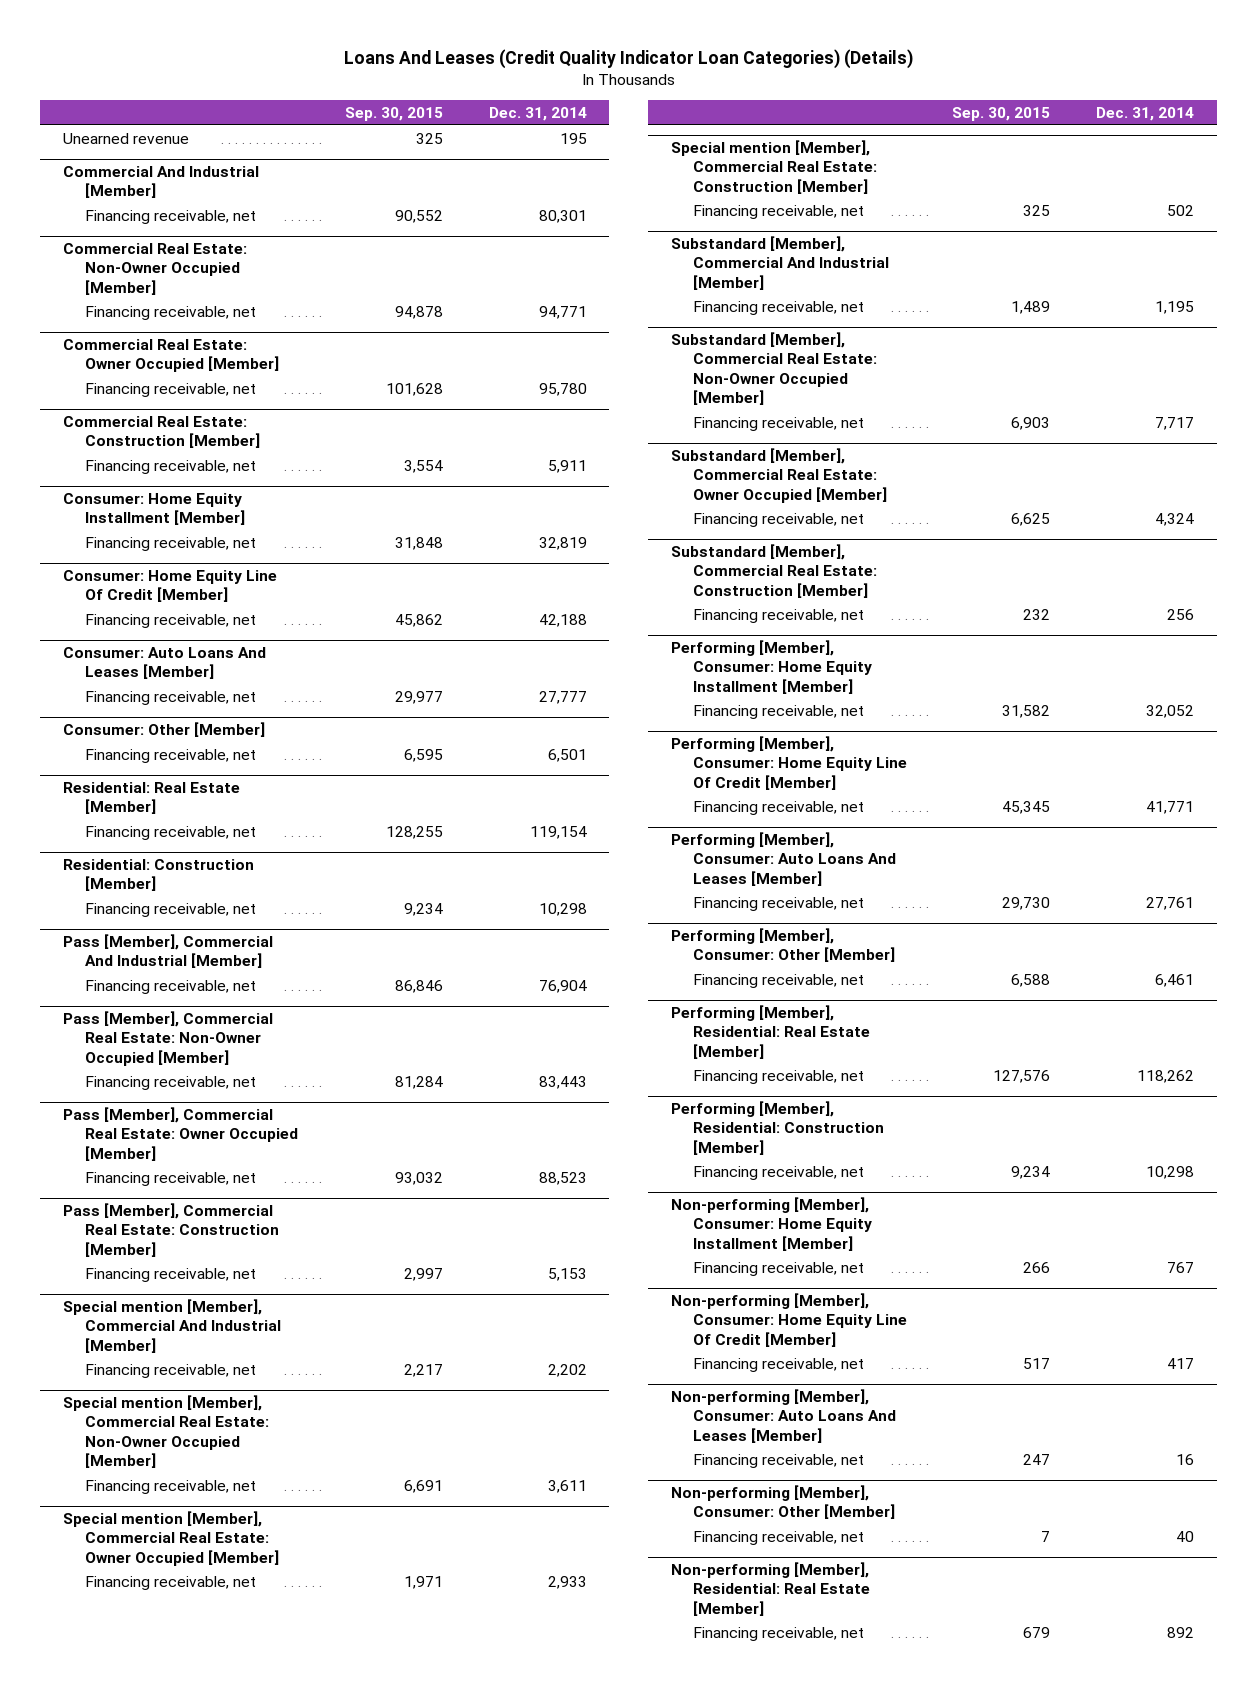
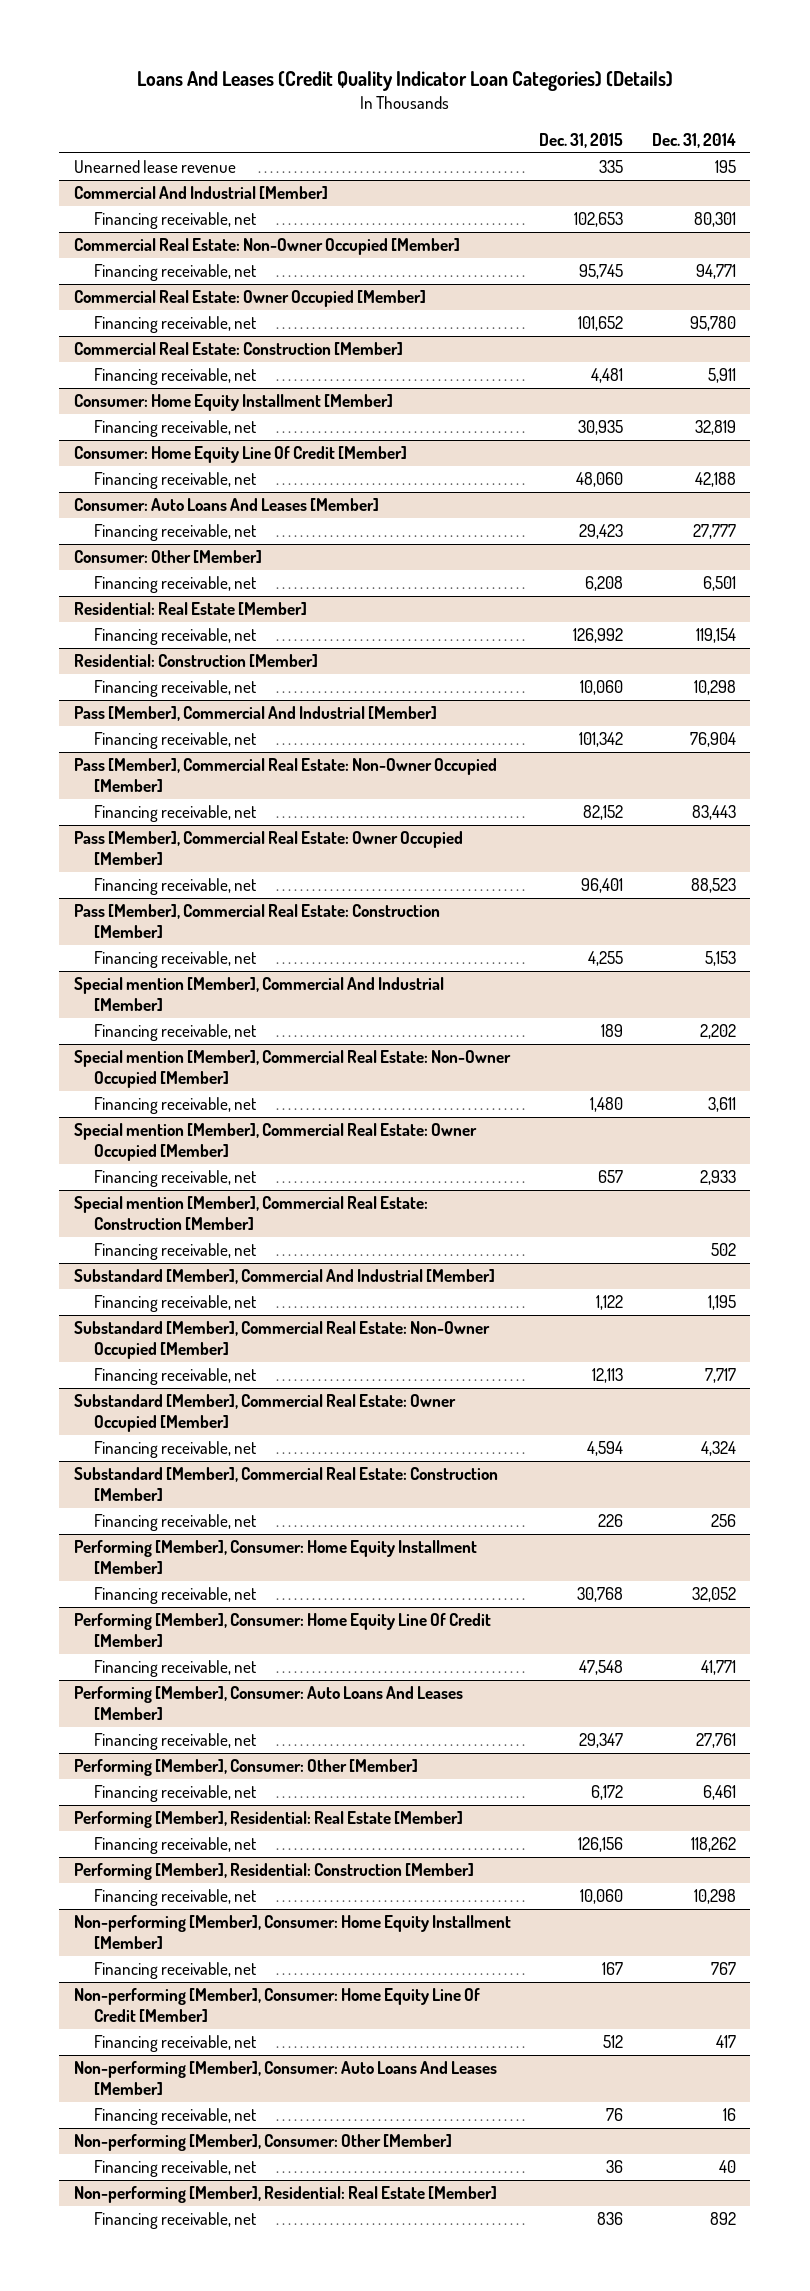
[344,106,443,121] Sep. 30, 2015 -> none
none -> [539,132,624,148] Dec. 31, 2015
[63,132,190,144] Unearned revenue -> [73,160,236,174] Unearned lease revenue

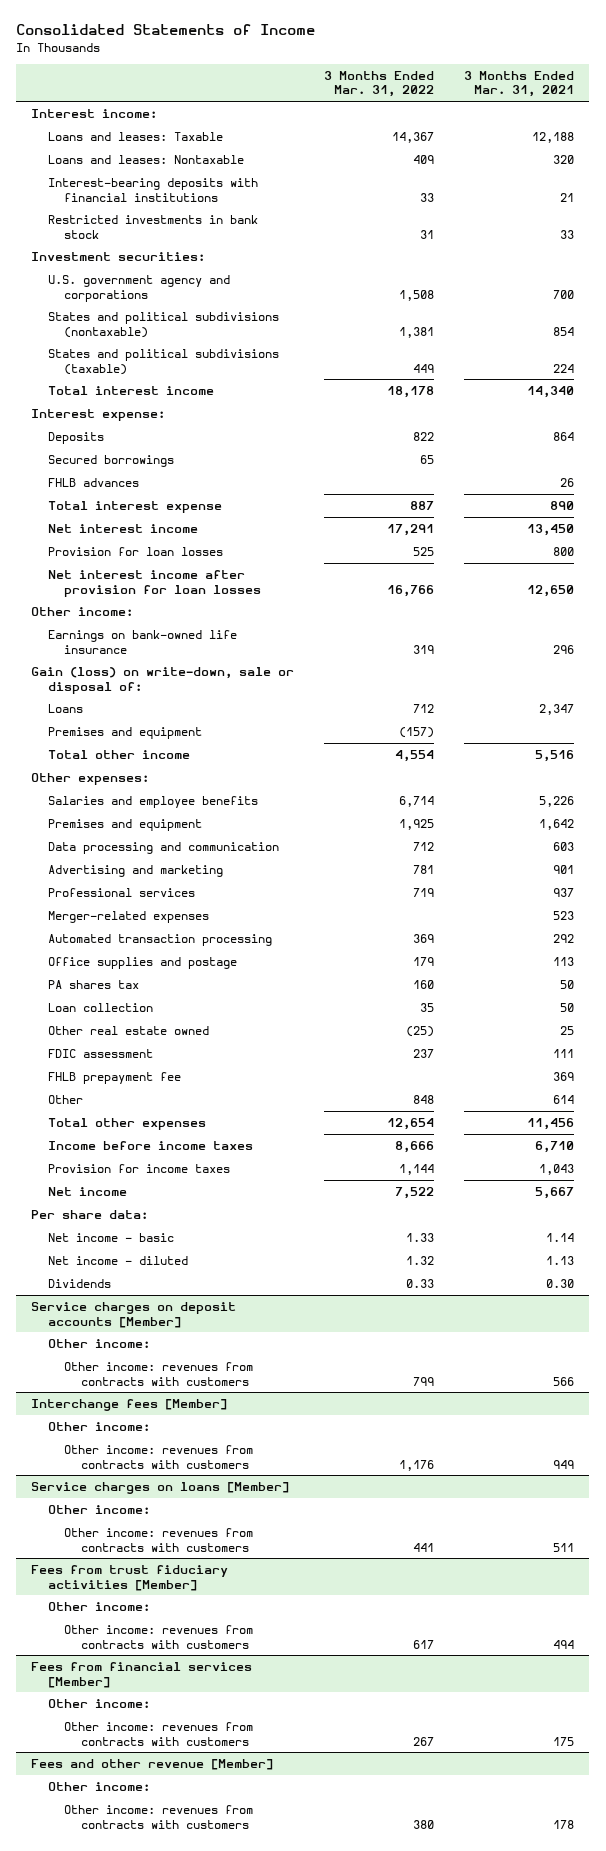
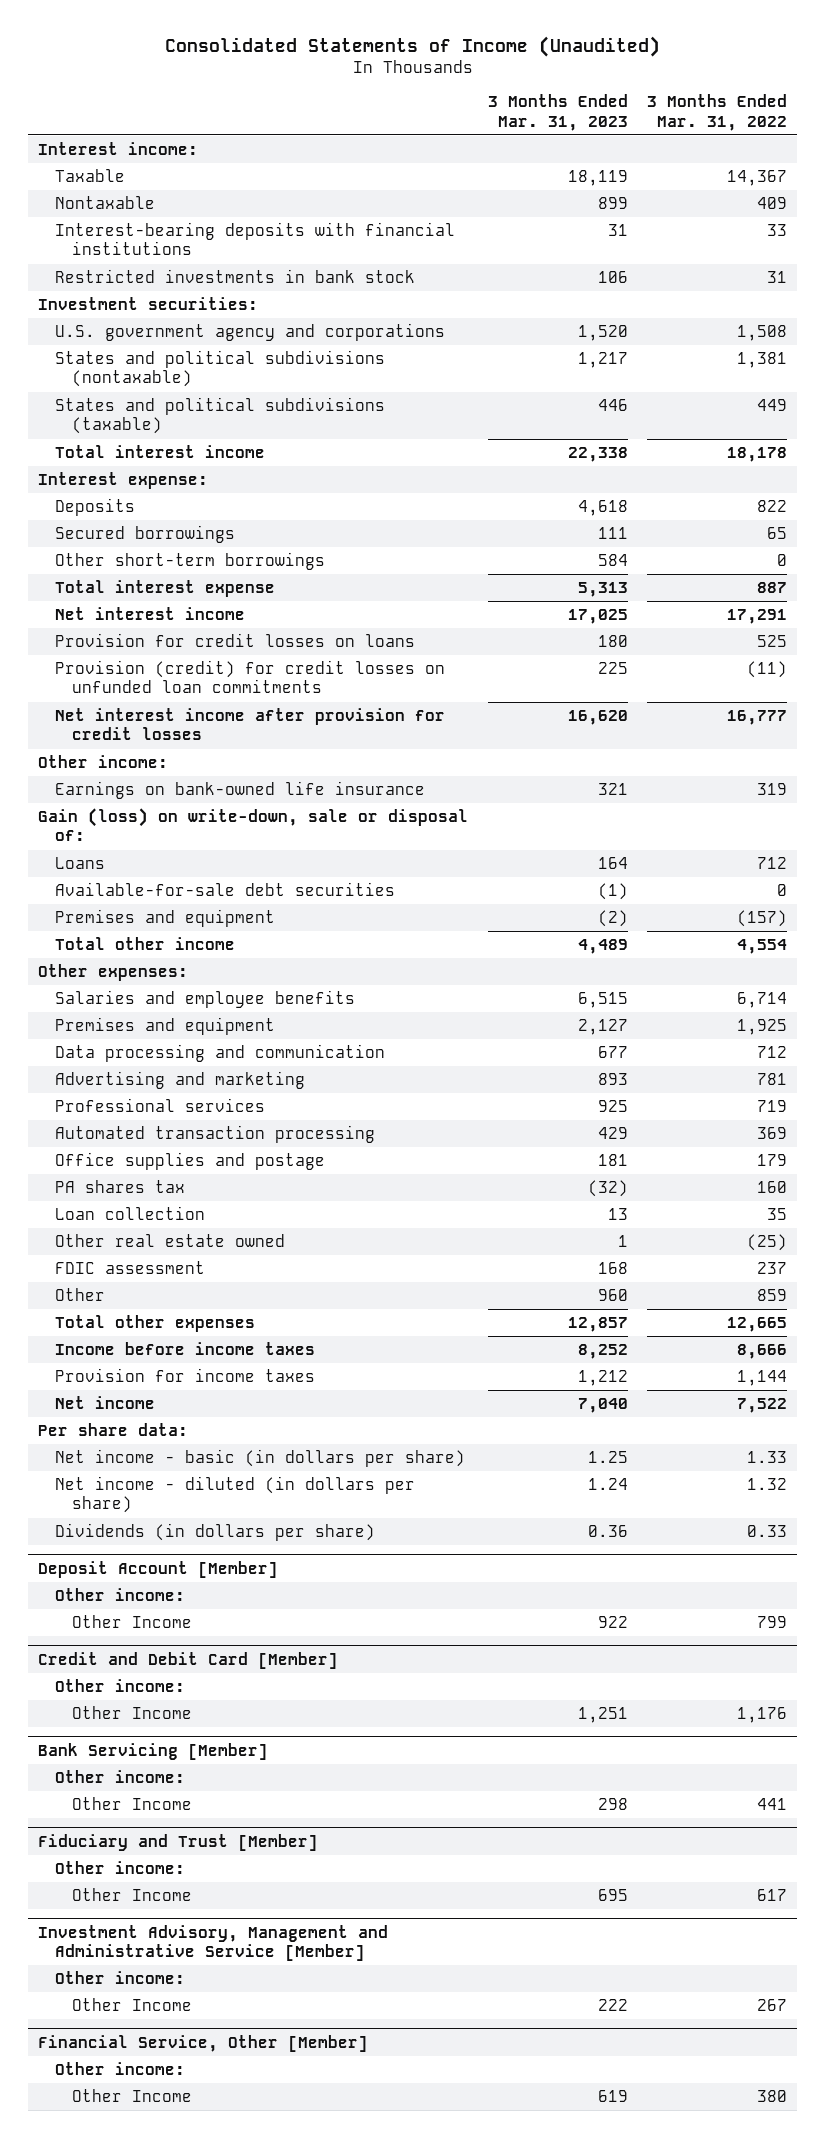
[16,24,316,36] Consolidated Statements of Income -> [164,36,660,58] Consolidated Statements of Income (Unaudited)
[464,70,575,98] 3 Months Ended Mar. 31, 2021 -> none
none -> [487,94,628,131] 3 Months Ended Mar. 31, 2023
[47,155,244,165] Loans and leases: Nontaxable -> none
[47,132,223,142] Loans and leases: Taxable -> [55,168,126,182] Taxable
none -> [55,195,156,209] Nontaxable
[47,478,139,488] FHLB advances -> none
none -> [55,551,326,570] Other short-term borrowings
[47,547,223,557] Provision for loan losses -> [55,632,416,647] Provision for credit losses on loans
none -> [55,659,446,694] Provision (credit) for credit losses on unfunded loan commitments
[47,570,262,597] Net interest income after provision for loan losses -> [55,707,446,741] Net interest income after provision for credit losses
[387,584,435,597] 16,766 -> [727,709,788,725] 16,777
none -> [55,881,396,896] Available-for-sale debt securities
[47,911,209,924] Merger-related expenses -> none
[47,1072,181,1085] FHLB prepayment fee -> none
[413,1095,435,1105] 848 -> [757,1288,788,1301] 859
[387,1118,435,1131] 12,654 -> [727,1316,788,1332] 12,665
[47,1233,174,1243] Net income - basic -> [55,1448,466,1467] Net income - basic (in dollars per share)
[47,1256,188,1266] Net income - diluted -> [55,1475,416,1514] Net income - diluted (in dollars per share)
[47,1279,111,1289] Dividends -> [55,1522,376,1541] Dividends (in dollars per share)
[31,1302,237,1328] Service charges on deposit accounts [Member] -> [37,1560,278,1578] Deposit Account [Member]
[64,1362,254,1386] Other income: revenues from contracts with customers -> [72,1614,193,1628] Other Income
[31,1399,228,1412] Interchange fees [Member] -> [37,1651,338,1669] Credit and Debit Card [Member]
[31,1482,290,1495] Service charges on loans [Member] -> none
[64,1445,254,1469] Other income: revenues from contracts with customers -> [72,1705,193,1719] Other Income
none -> [37,1742,268,1760] Bank Servicing [Member]
[64,1528,254,1552] Other income: revenues from contracts with customers -> [72,1796,193,1810] Other Income
[31,1565,229,1591] Fees from trust fiduciary activities [Member] -> [37,1833,318,1851] Fiduciary and Trust [Member]
[64,1625,254,1649] Other income: revenues from contracts with customers -> [72,1887,193,1901] Other Income
[31,1662,253,1688] Fees from financial services [Member] -> [37,1924,388,1962] Investment Advisory, Management and Administrative Service [Member]
[64,1722,254,1746] Other income: revenues from contracts with customers -> [72,1997,193,2011] Other Income
[31,1759,274,1771] Fees and other revenue [Member] -> [37,2034,368,2052] Financial Service, Other [Member]
[64,1805,254,1829] Other income: revenues from contracts with customers -> [72,2088,193,2102] Other Income

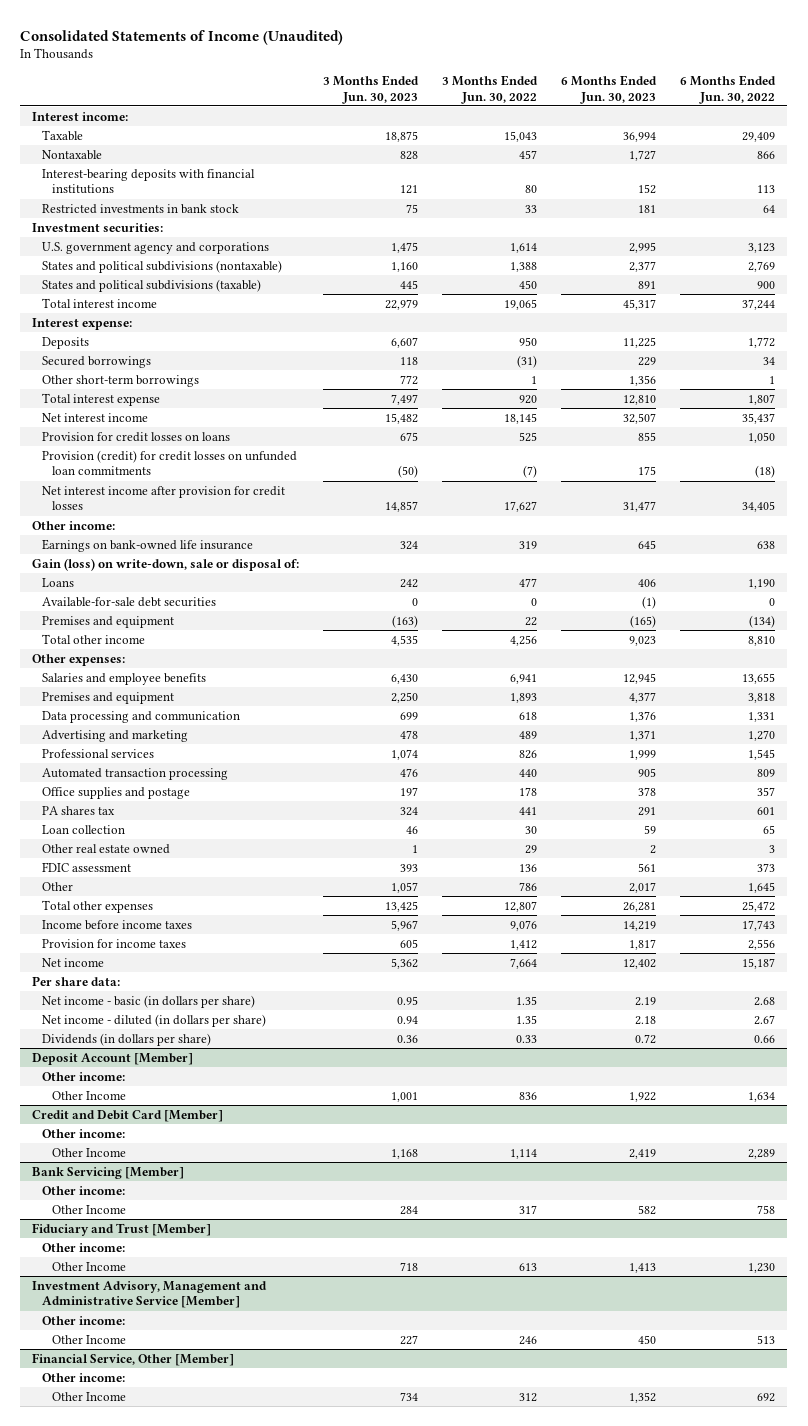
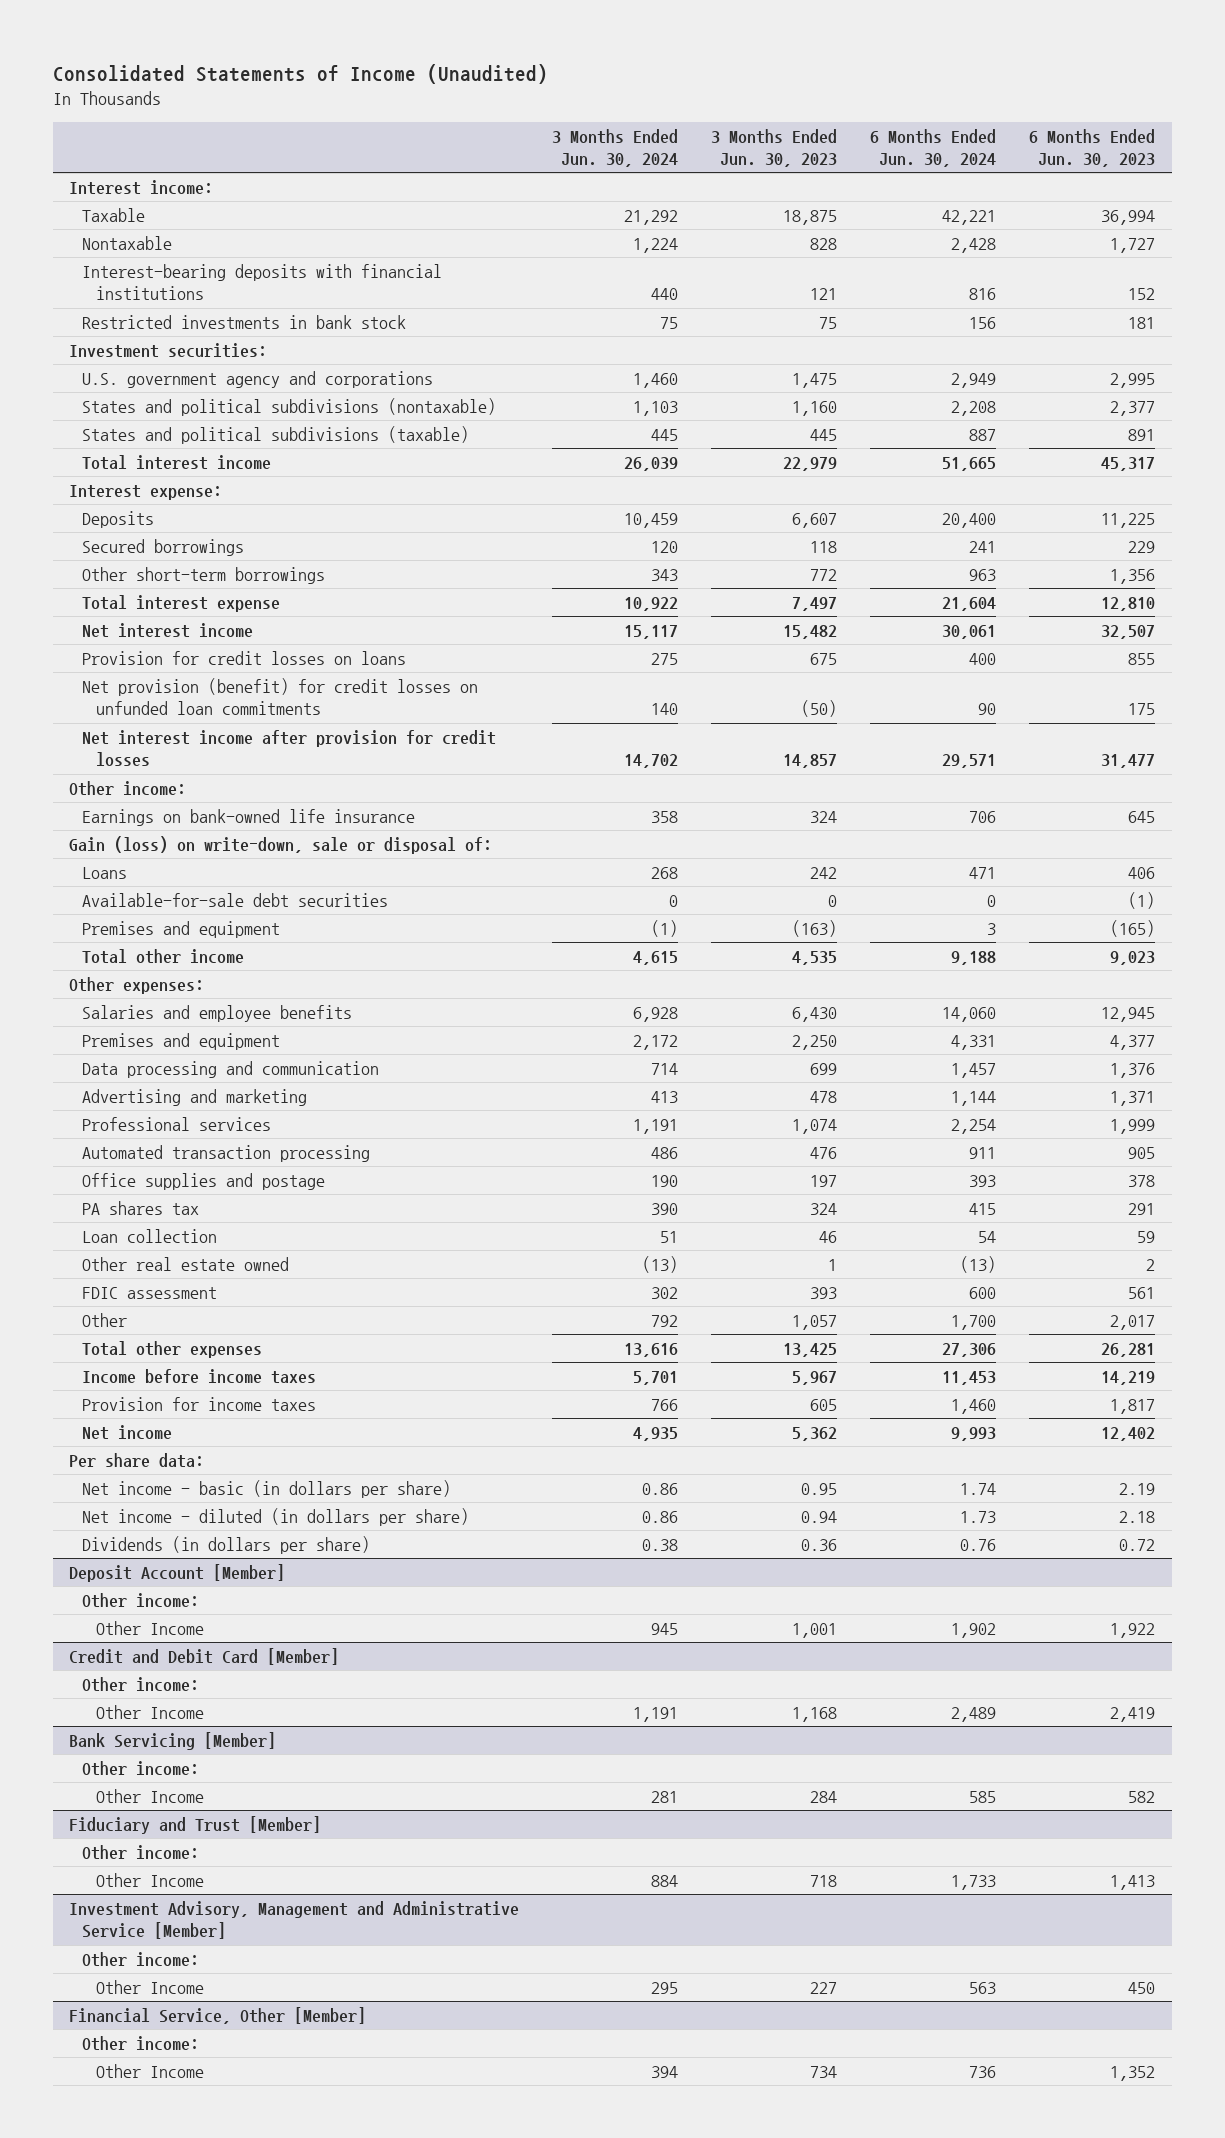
[442,74,539,104] 3 Months Ended Jun. 30, 2022 -> none
[680,74,777,104] 6 Months Ended Jun. 30, 2022 -> none
none -> [552,128,679,167] 3 Months Ended Jun. 30, 2024
none -> [870,128,997,167] 6 Months Ended Jun. 30, 2024
[42,449,298,476] Provision (credit) for credit losses on unfunded loan commitments -> [82,677,479,716] Net provision (benefit) for credit losses on unfunded loan commitments

